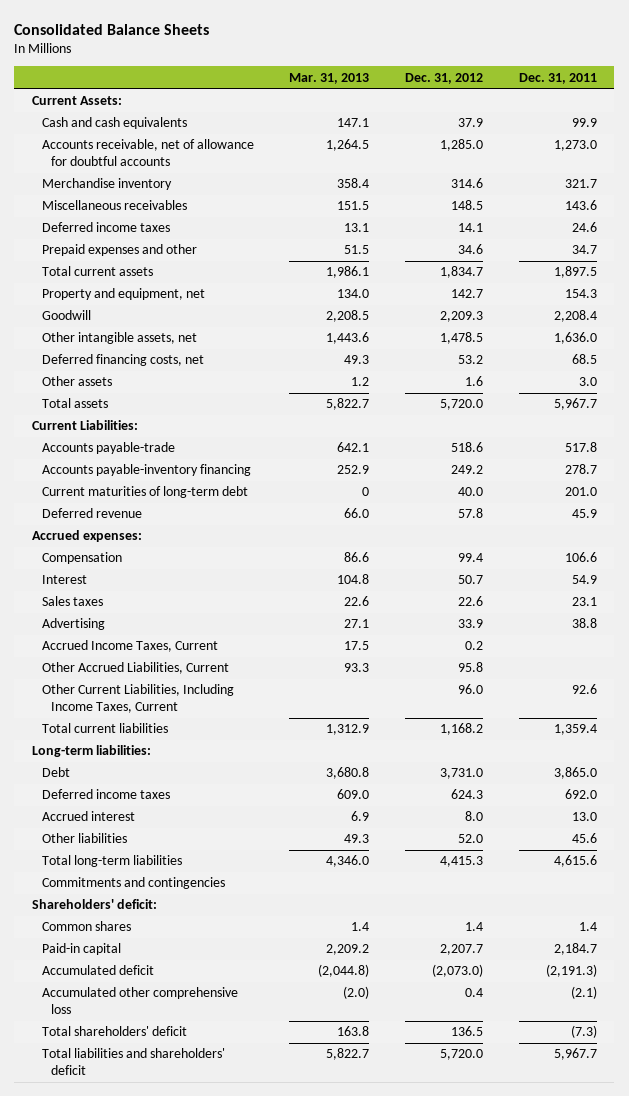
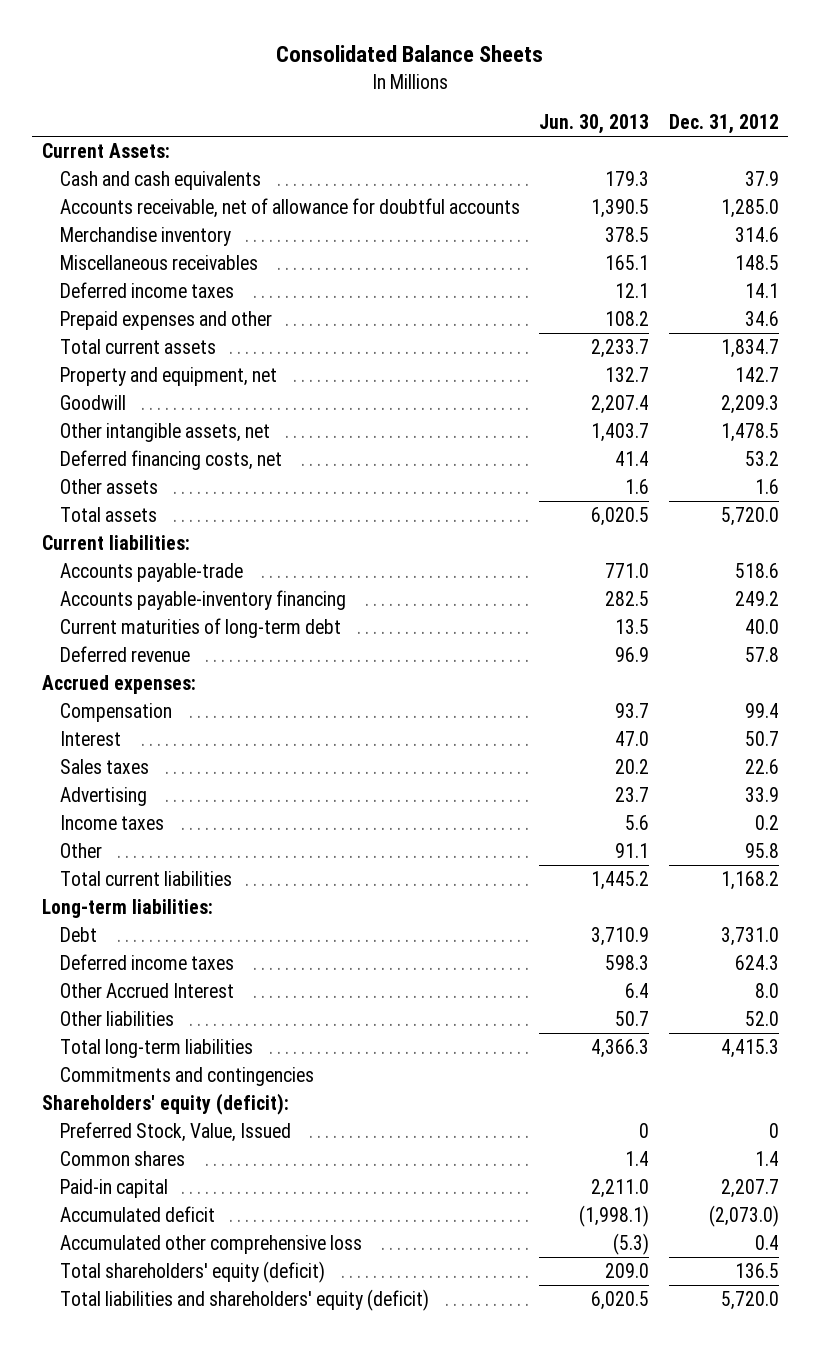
[289,72,370,84] Mar. 31, 2013 -> none
[518,72,597,84] Dec. 31, 2011 -> none
none -> [539,113,650,134] Jun. 30, 2013
[32,420,139,431] Current Liabilities: -> [42,535,191,551] Current liabilities:
[41,684,234,713] Other Current Liabilities, Including Income Taxes, Current -> none
[41,640,218,653] Accrued Income Taxes, Current -> [59,815,164,831] Income taxes
[41,662,229,675] Other Accrued Liabilities, Current -> [59,843,102,859] Other
[41,811,135,822] Accrued interest -> [59,983,234,999] Other Accrued Interest
[32,899,158,910] Shareholders' deficit: -> [42,1093,290,1116] Shareholders' equity (deficit):
none -> [59,1122,291,1143] Preferred Stock, Value, Issued
[41,1026,187,1037] Total shareholders' deficit -> [59,1261,325,1284] Total shareholders' equity (deficit)
[41,1048,225,1075] Total liabilities and shareholders' deficit -> [59,1289,429,1312] Total liabilities and shareholders' equity (deficit)

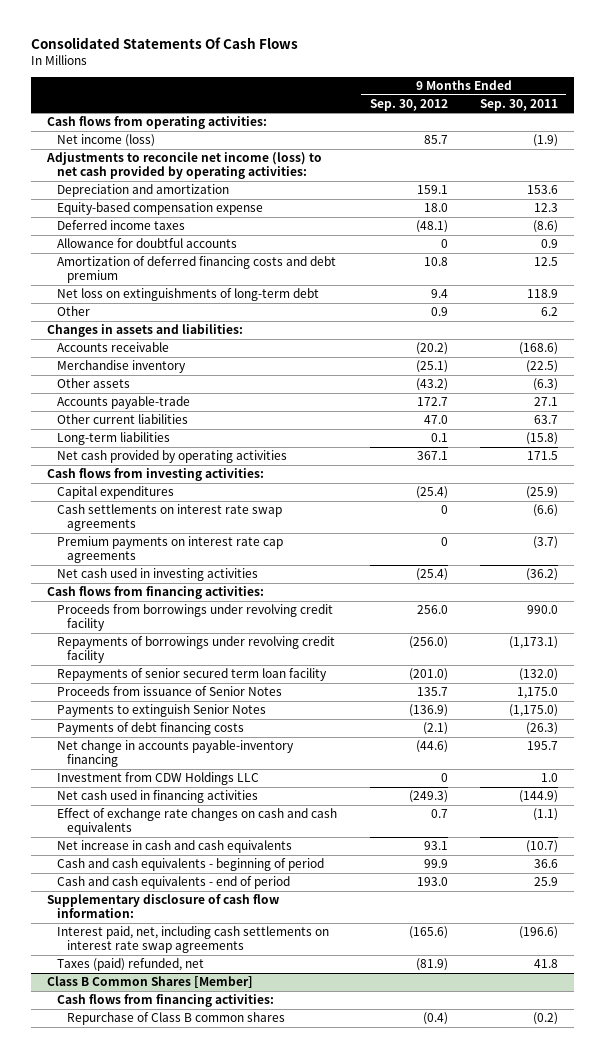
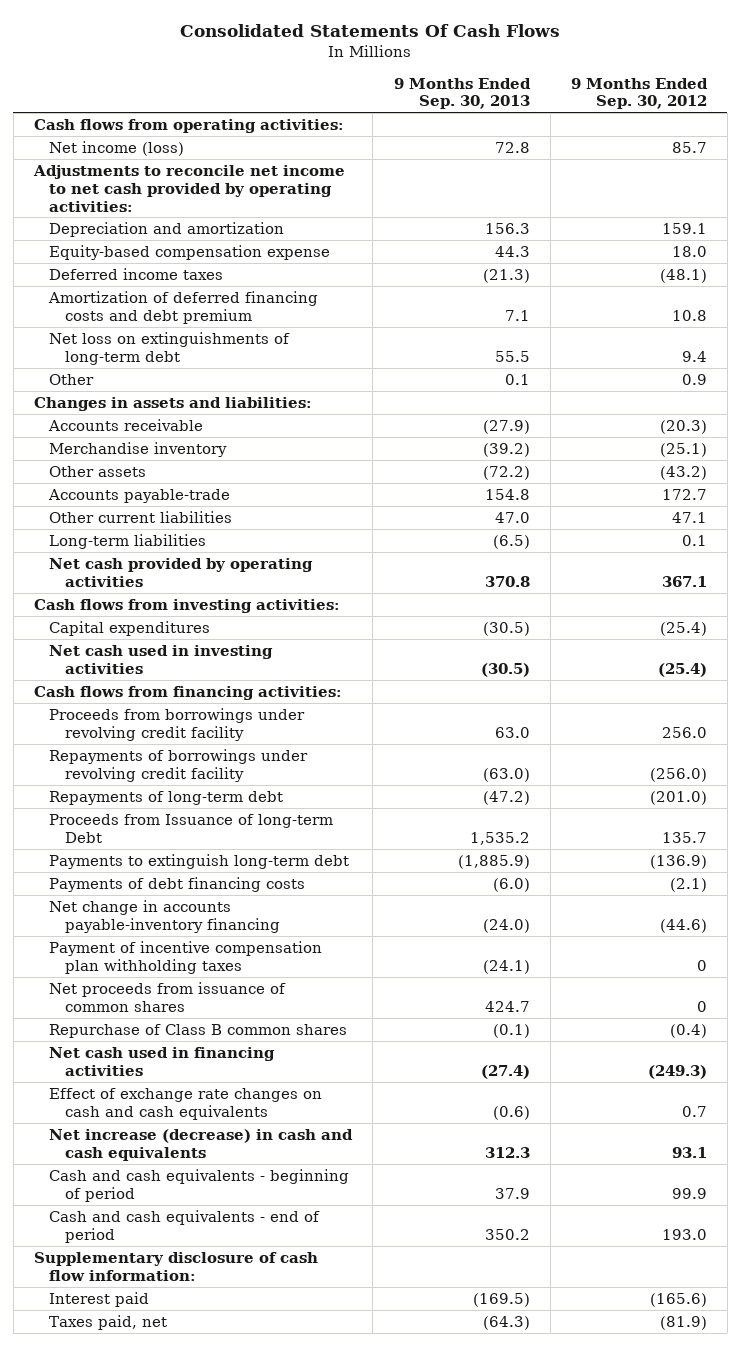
[480,98,559,111] Sep. 30, 2011 -> none
none -> [393,77,531,110] 9 Months Ended Sep. 30, 2013
[46,152,323,180] Adjustments to reconcile net income (loss) to net cash provided by operating activities: -> [32,164,345,212] Adjustments to reconcile net income to net cash provided by operating activities:
[56,238,237,249] Allowance for doubtful accounts -> none
[415,342,448,356] (20.2) -> [659,419,707,434] (20.3)
[423,415,448,425] 47.0 -> [671,511,707,523] 47.1
[56,504,282,532] Cash settlements on interest rate swap agreements -> none
[56,536,283,564] Premium payments on interest rate cap agreements -> none
[56,668,327,682] Repayments of senior secured term loan facility -> [49,790,284,805] Repayments of long-term debt
[56,686,282,697] Proceeds from issuance of Senior Notes -> [49,813,334,843] Proceeds from Issuance of long-term Debt
[56,704,266,718] Payments to extinguish Senior Notes -> [49,853,350,869] Payments to extinguish long-term debt
[56,772,259,786] Investment from CDW Holdings LLC -> none
none -> [49,940,323,974] Payment of incentive compensation plan withholding taxes
none -> [49,981,287,1012] Net proceeds from issuance of common shares
none -> [49,1023,348,1038] Repurchase of Class B common shares
[56,840,292,854] Net increase in cash and cash equivalents -> [49,1128,354,1161] Net increase (decrease) in cash and cash equivalents
[47,976,254,989] Class B Common Shares [Member] -> none
[56,994,274,1008] Cash flows from financing activities: -> none
[66,1012,285,1026] Repurchase of Class B common shares -> none
[56,926,329,954] Interest paid, net, including cash settlements on interest rate swap agreements -> [49,1291,150,1307] Interest paid
[56,958,204,972] Taxes (paid) refunded, net -> [49,1314,168,1330] Taxes paid, net

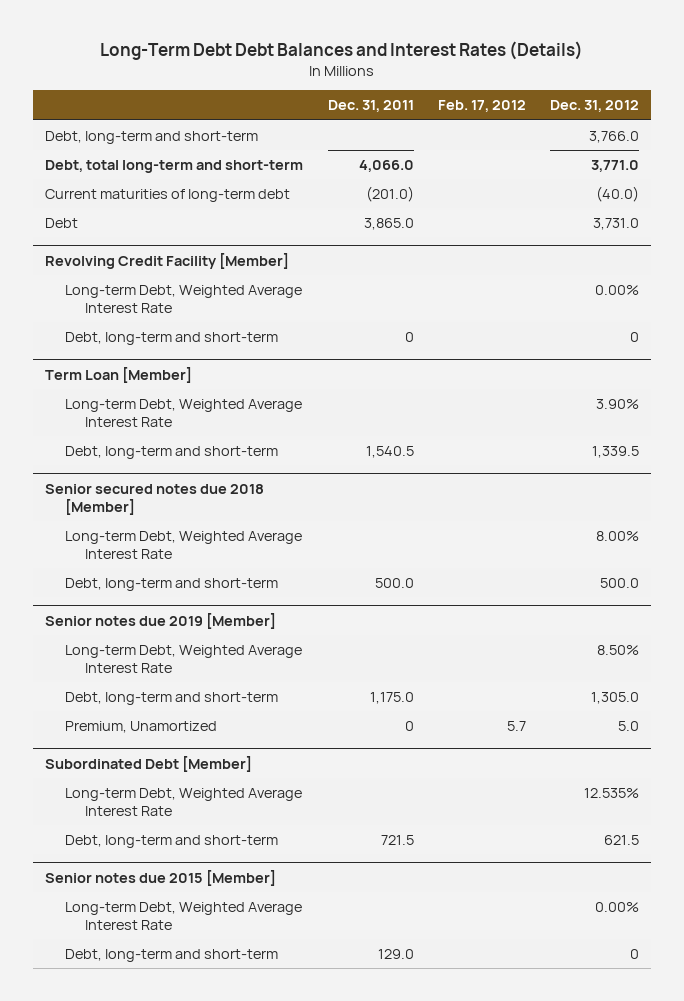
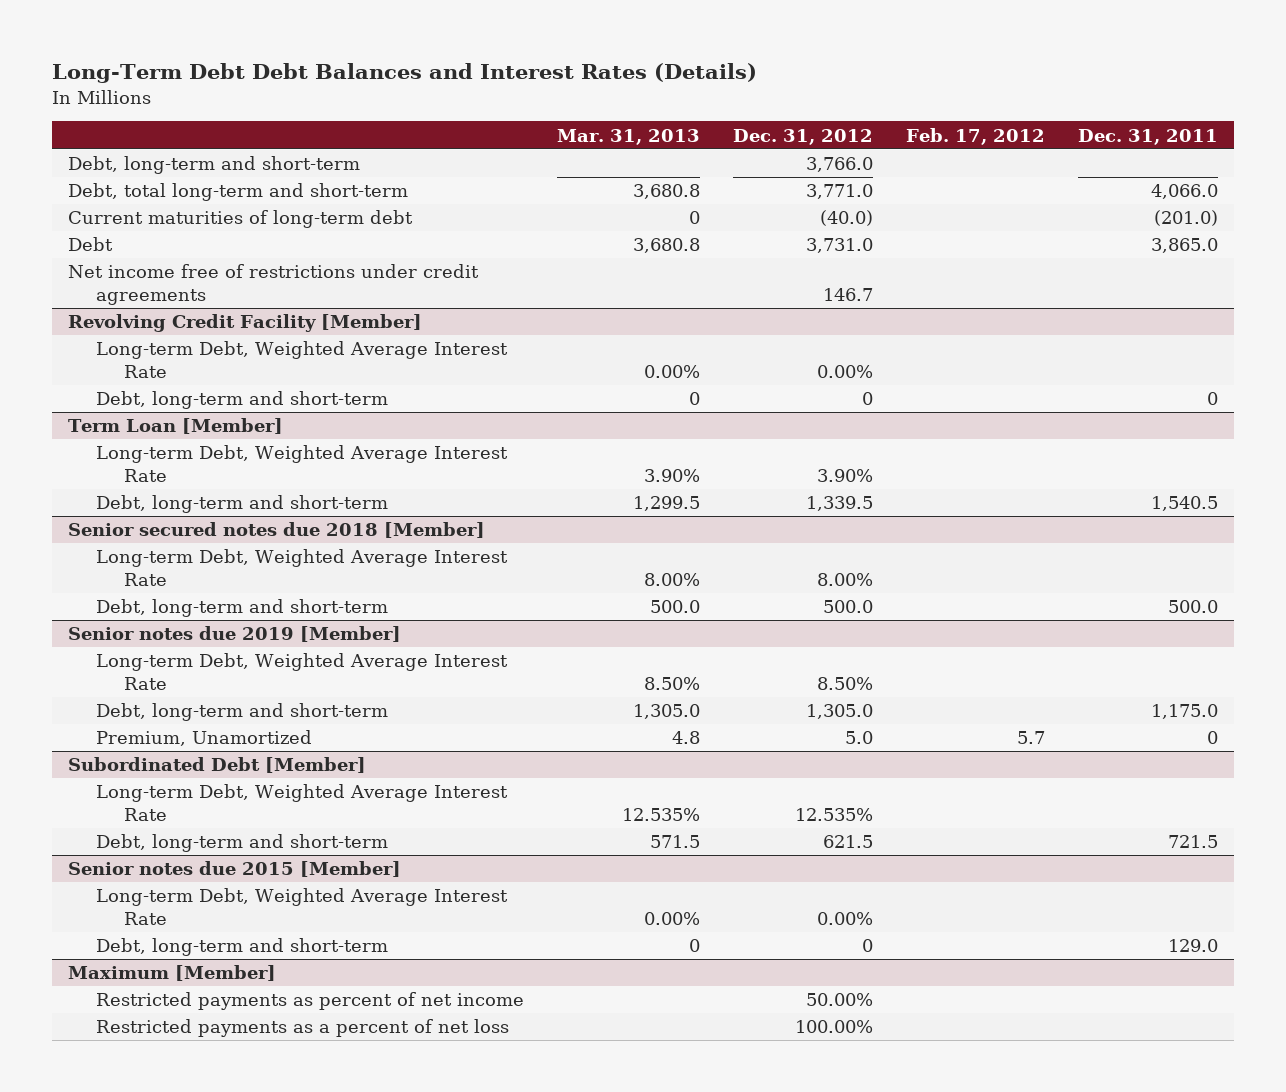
none -> [556,128,700,145] Mar. 31, 2013
none -> [68,264,480,305] Net income free of restrictions under credit agreements
none -> [68,965,277,982] Maximum [Member]
none -> [96,992,525,1011] Restricted payments as percent of net income
none -> [96,1019,510,1038] Restricted payments as a percent of net loss

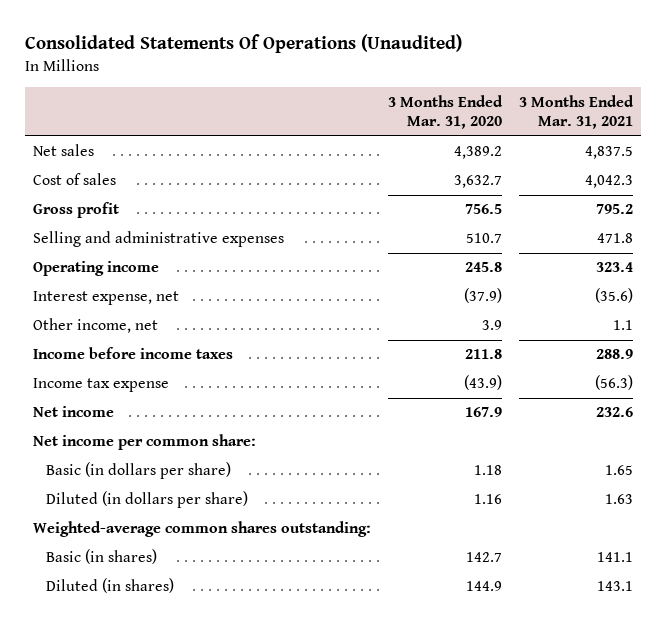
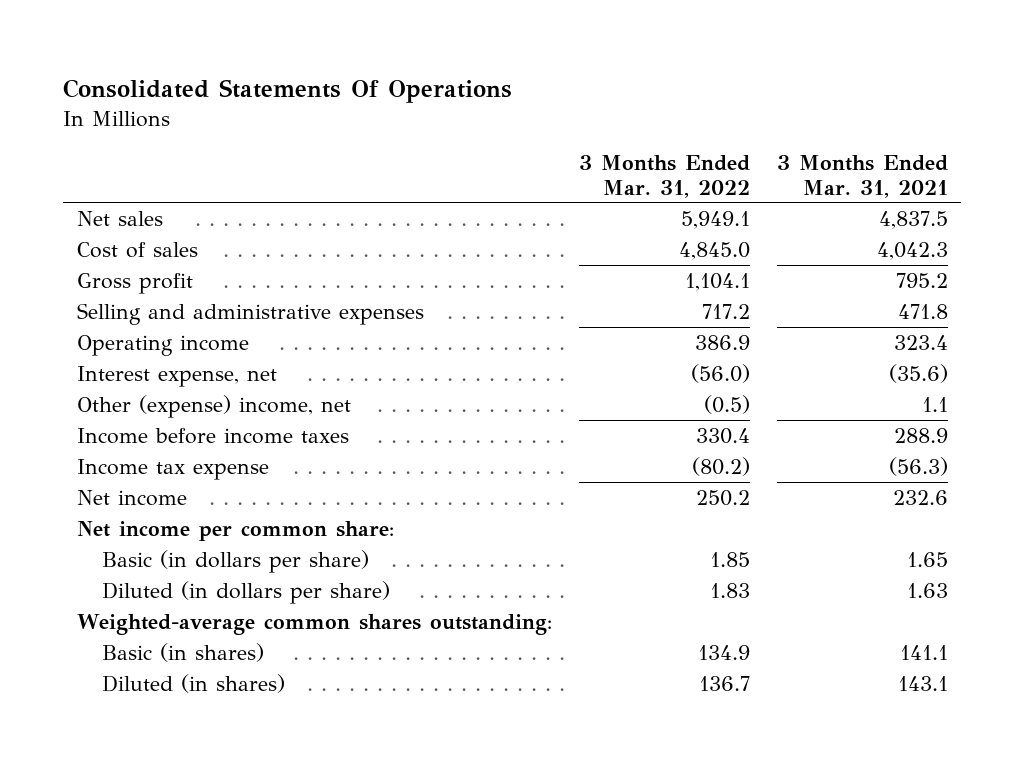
[24,34,462,54] Consolidated Statements Of Operations (Unaudited) -> [63,78,513,103] Consolidated Statements Of Operations
[388,94,504,130] 3 Months Ended Mar. 31, 2020 -> none
none -> [578,154,750,198] 3 Months Ended Mar. 31, 2022
[33,318,159,334] Other income, net -> [76,394,351,418] Other (expense) income, net

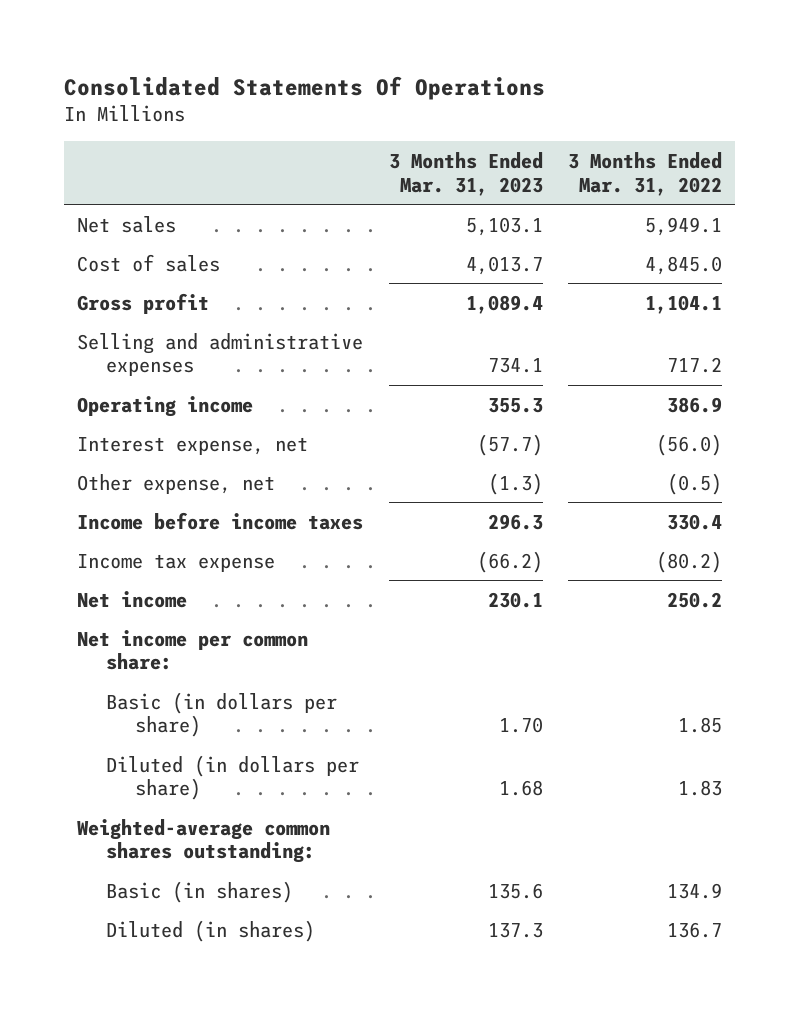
[776,154,948,198] 3 Months Ended Mar. 31, 2021 -> none
none -> [388,151,543,196] 3 Months Ended Mar. 31, 2023
[76,394,351,418] Other (expense) income, net -> [76,473,275,494] Other expense, net

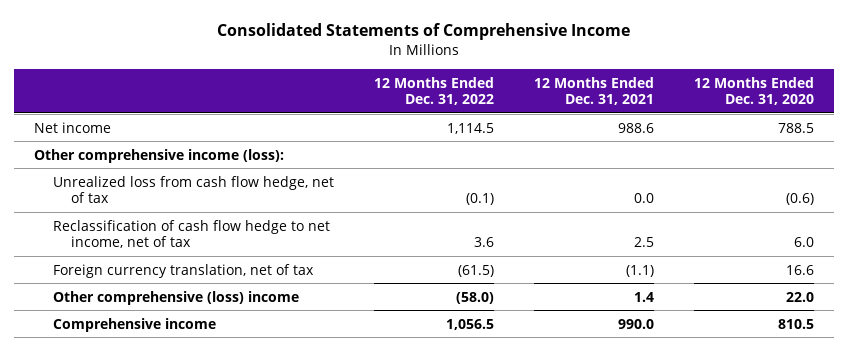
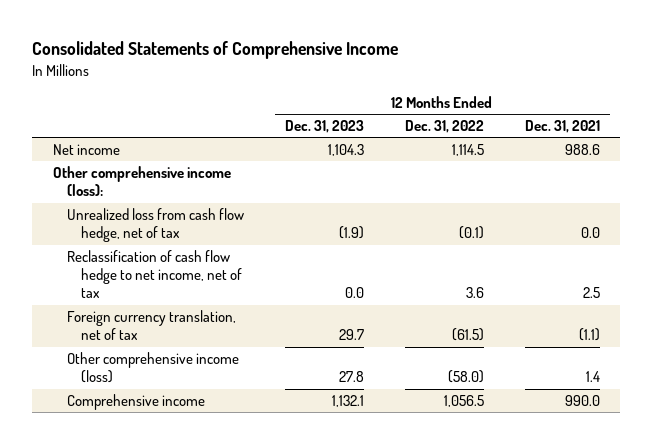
[693,76,814,106] 12 Months Ended Dec. 31, 2020 -> none
none -> [284,120,364,134] Dec. 31, 2023
[52,290,299,305] Other comprehensive (loss) income -> [66,352,239,384] Other comprehensive income (loss)

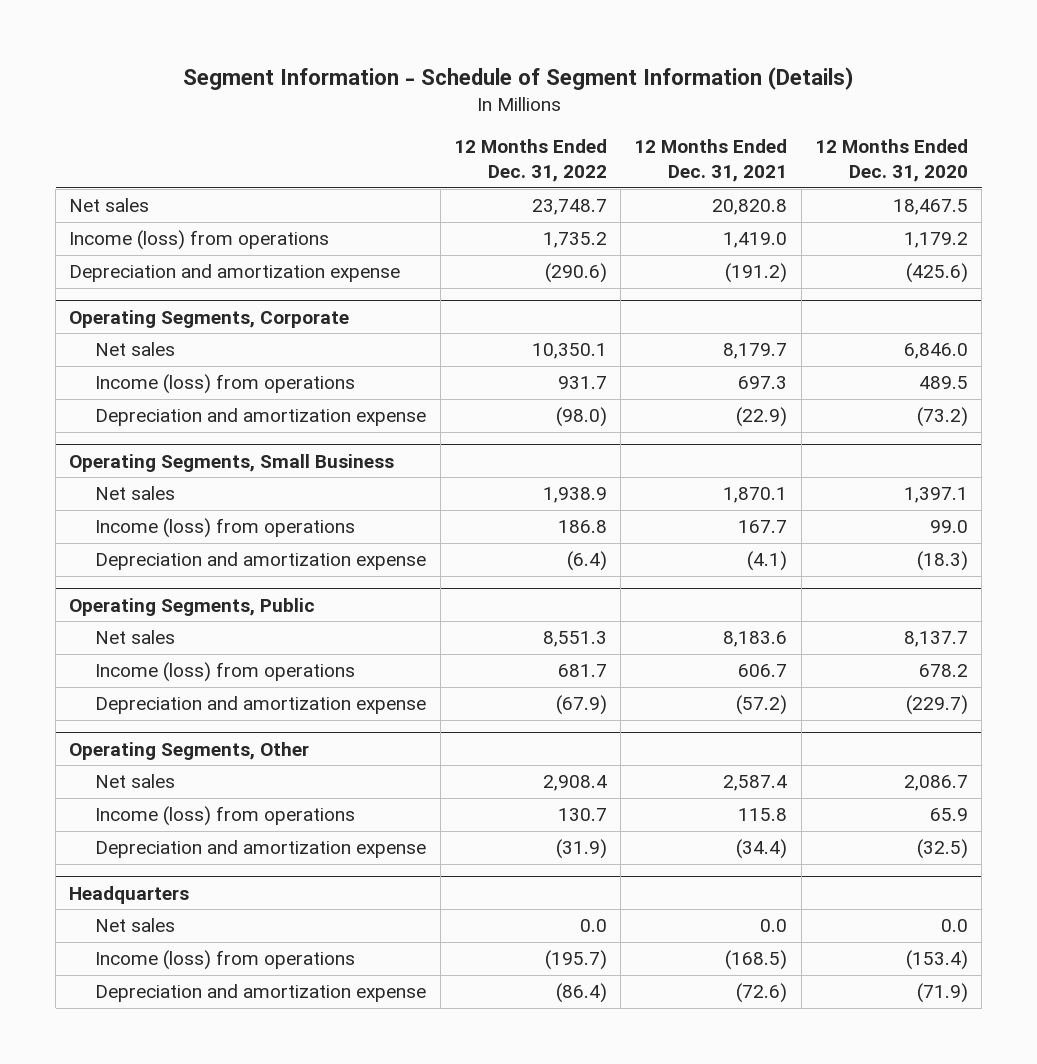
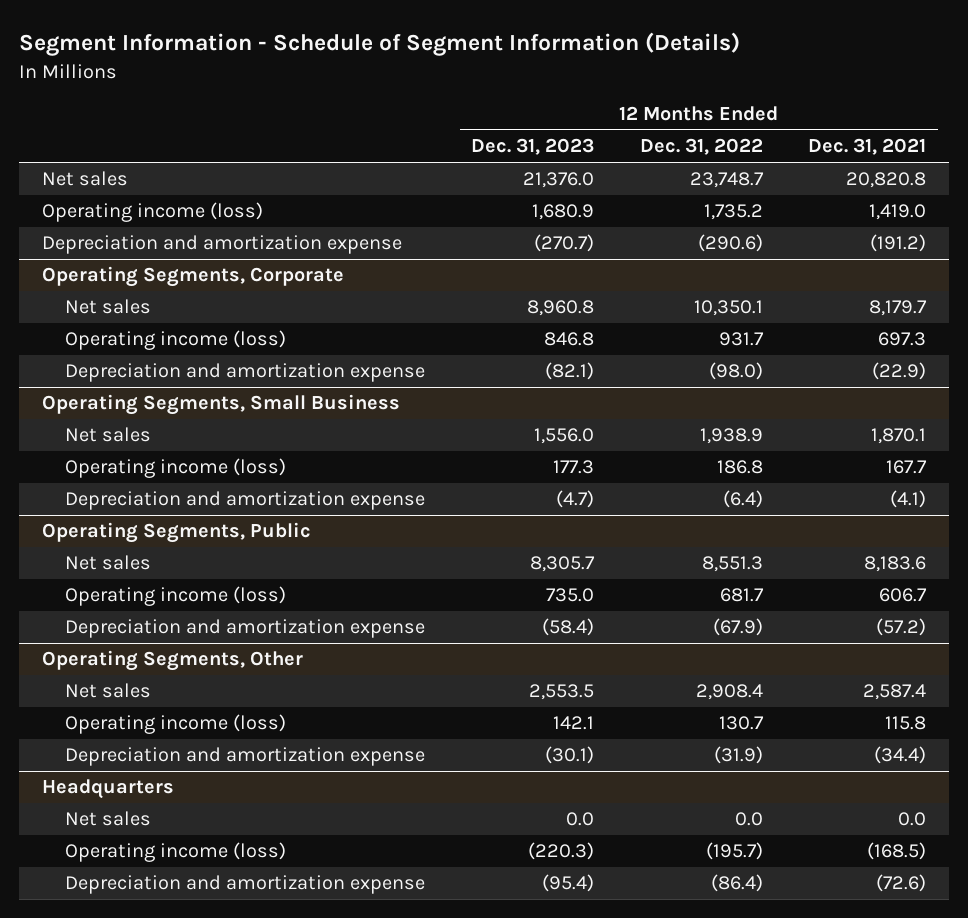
[814,139,968,182] 12 Months Ended Dec. 31, 2020 -> none
none -> [471,138,595,156] Dec. 31, 2023
[69,230,330,251] Income (loss) from operations -> [42,202,264,223] Operating income (loss)
[95,374,356,395] Income (loss) from operations -> [65,330,287,351] Operating income (loss)
[95,518,356,539] Income (loss) from operations -> [65,458,287,479] Operating income (loss)
[95,662,356,683] Income (loss) from operations -> [65,586,287,607] Operating income (loss)
[95,806,356,827] Income (loss) from operations -> [65,714,287,735] Operating income (loss)
[95,950,356,971] Income (loss) from operations -> [65,842,287,863] Operating income (loss)

